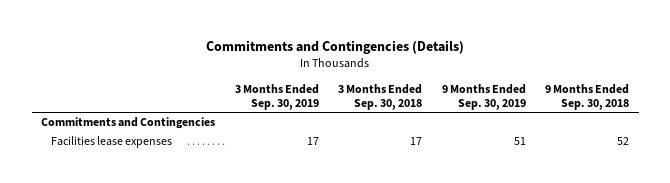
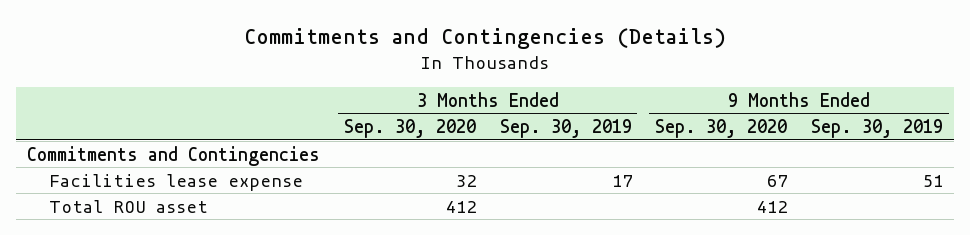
[338,83,423,110] 3 Months Ended Sep. 30, 2018 -> none
[544,83,629,110] 9 Months Ended Sep. 30, 2018 -> none
none -> [343,118,476,138] Sep. 30, 2020
none -> [655,118,788,138] Sep. 30, 2020
[50,136,172,149] Facilities lease expenses -> [48,173,303,191] Facilities lease expense
none -> [48,199,208,213] Total ROU asset

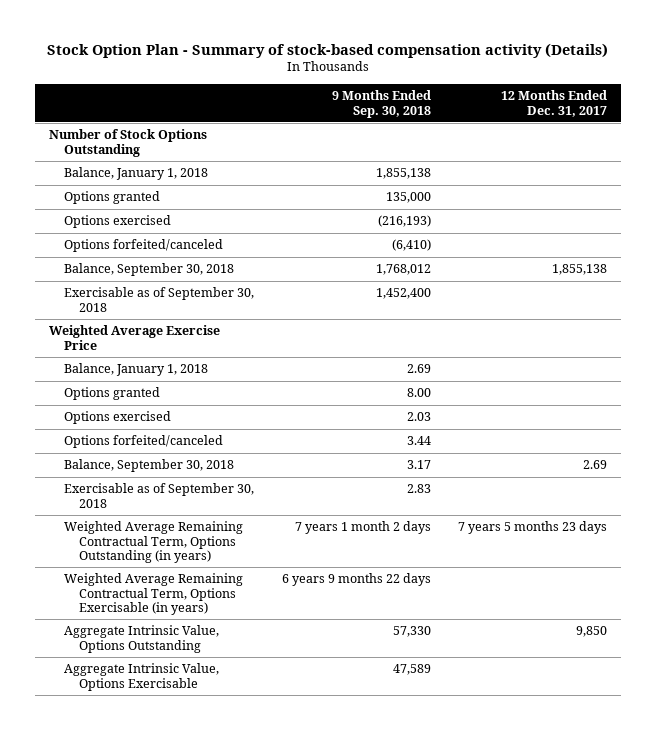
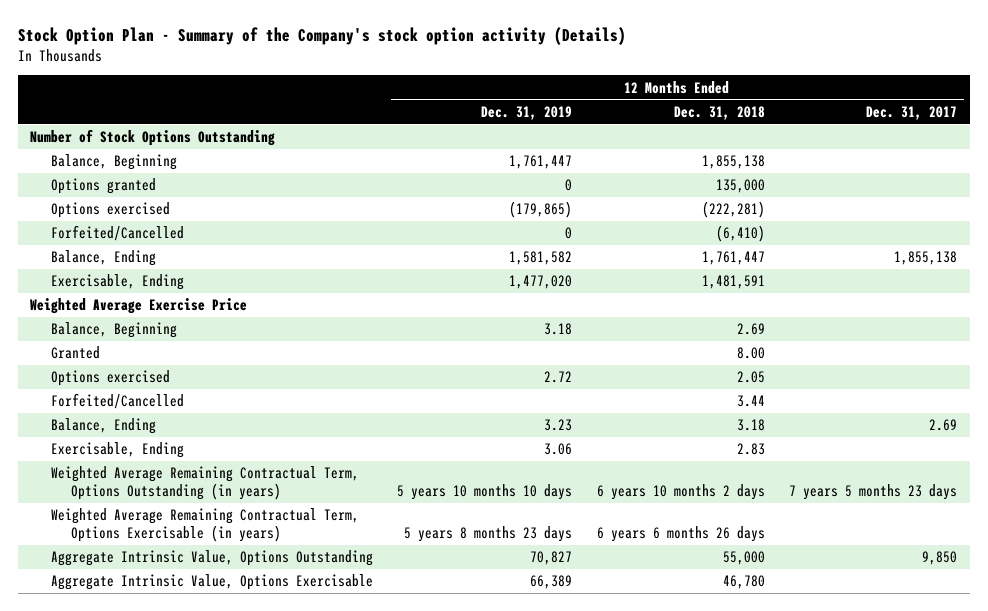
[47,42,609,58] Stock Option Plan - Summary of stock-based compensation activity (Details) -> [17,26,626,45] Stock Option Plan - Summary of the Company's stock option activity (Details)
[331,90,431,118] 9 Months Ended Sep. 30, 2018 -> none
none -> [481,105,573,120] Dec. 31, 2019
none -> [673,105,765,120] Dec. 31, 2018
[64,167,209,181] Balance, January 1, 2018 -> [50,154,177,171] Balance, Beginning
[64,239,224,253] Options forfeited/canceled -> [50,225,184,242] Forfeited/Cancelled
[64,263,235,277] Balance, September 30, 2018 -> [50,250,156,267] Balance, Ending
[64,287,255,312] Exercisable as of September 30, 2018 -> [50,274,184,291] Exercisable, Ending
[64,363,209,377] Balance, January 1, 2018 -> [50,322,177,339] Balance, Beginning
[64,387,161,401] Options granted -> [50,346,100,360] Granted
[64,435,224,449] Options forfeited/canceled -> [50,393,184,410] Forfeited/Cancelled
[64,459,235,473] Balance, September 30, 2018 -> [50,418,156,435] Balance, Ending
[64,483,255,508] Exercisable as of September 30, 2018 -> [50,442,184,459] Exercisable, Ending

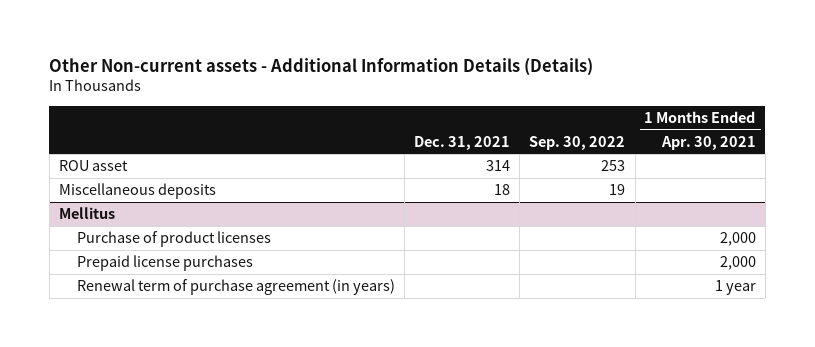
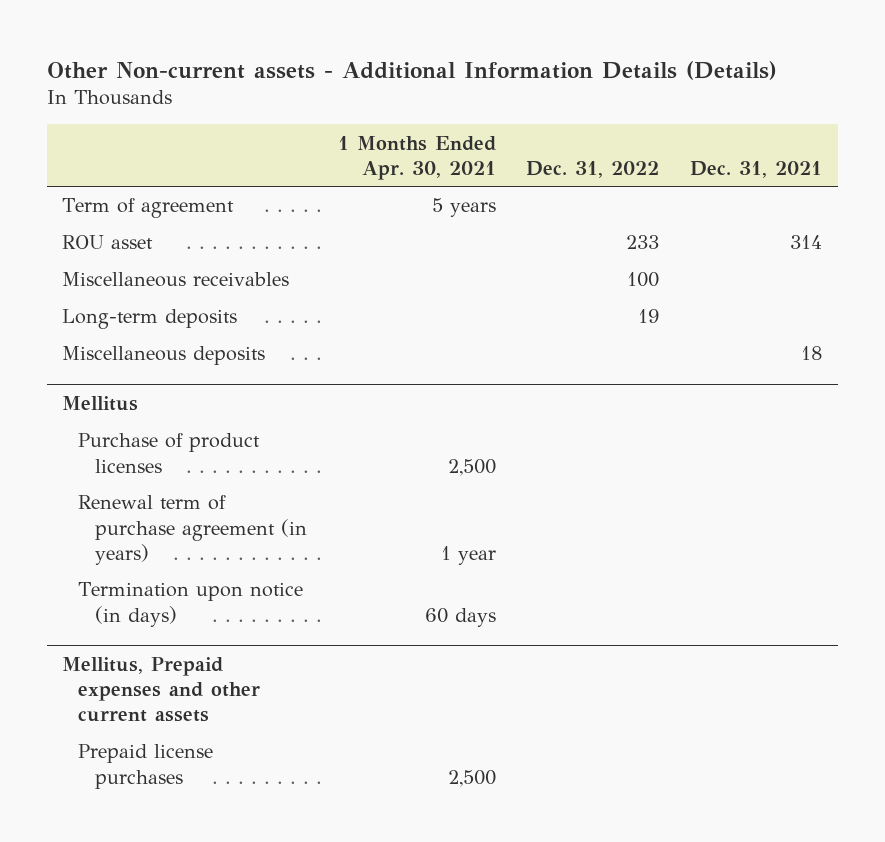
[529,135,626,150] Sep. 30, 2022 -> none
none -> [526,160,660,178] Dec. 31, 2022
none -> [62,198,235,219] Term of agreement
none -> [62,272,290,288] Miscellaneous receivables
none -> [62,309,238,330] Long-term deposits
[76,255,253,272] Prepaid license purchases -> none
[719,232,756,247] 2,000 -> [447,458,496,476] 2,500
none -> [78,582,304,627] Termination upon notice (in days)
none -> [62,656,261,723] Mellitus, Prepaid expenses and other current assets
none -> [78,744,214,789] Prepaid license purchases

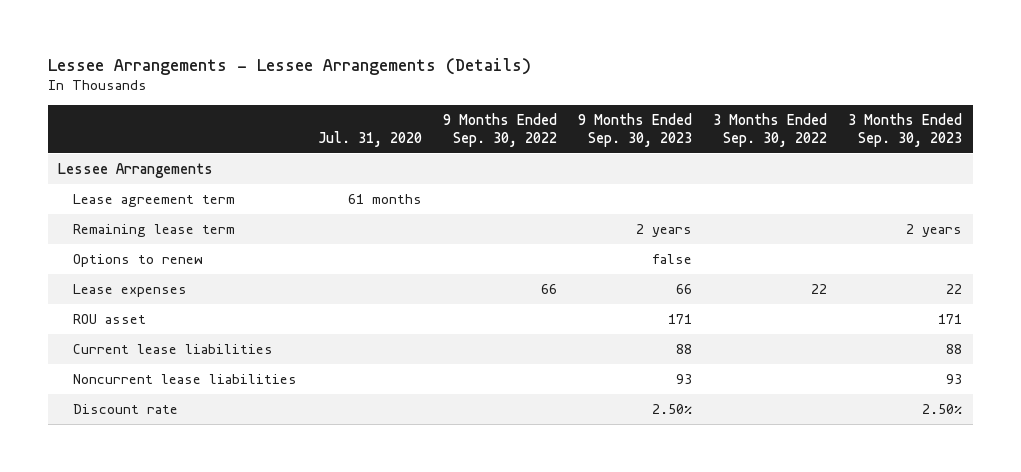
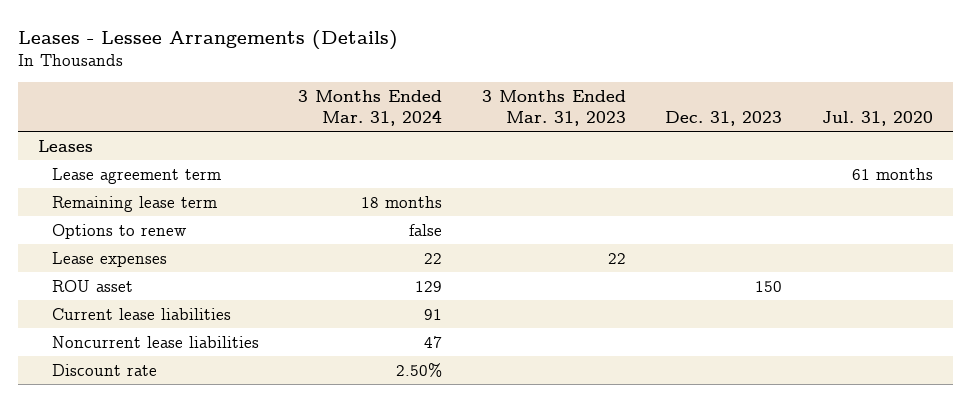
[47,57,531,75] Lessee Arrangements - Lessee Arrangements (Details) -> [18,29,399,50] Leases - Lessee Arrangements (Details)
[443,112,558,148] 9 Months Ended Sep. 30, 2022 -> none
[578,112,693,148] 9 Months Ended Sep. 30, 2023 -> none
[713,112,828,148] 3 Months Ended Sep. 30, 2022 -> none
[848,112,963,148] 3 Months Ended Sep. 30, 2023 -> none
none -> [298,89,443,127] 3 Months Ended Mar. 31, 2024
none -> [481,89,626,127] 3 Months Ended Mar. 31, 2023
none -> [665,111,783,127] Dec. 31, 2023
[58,162,214,178] Lessee Arrangements -> [37,139,93,152] Leases

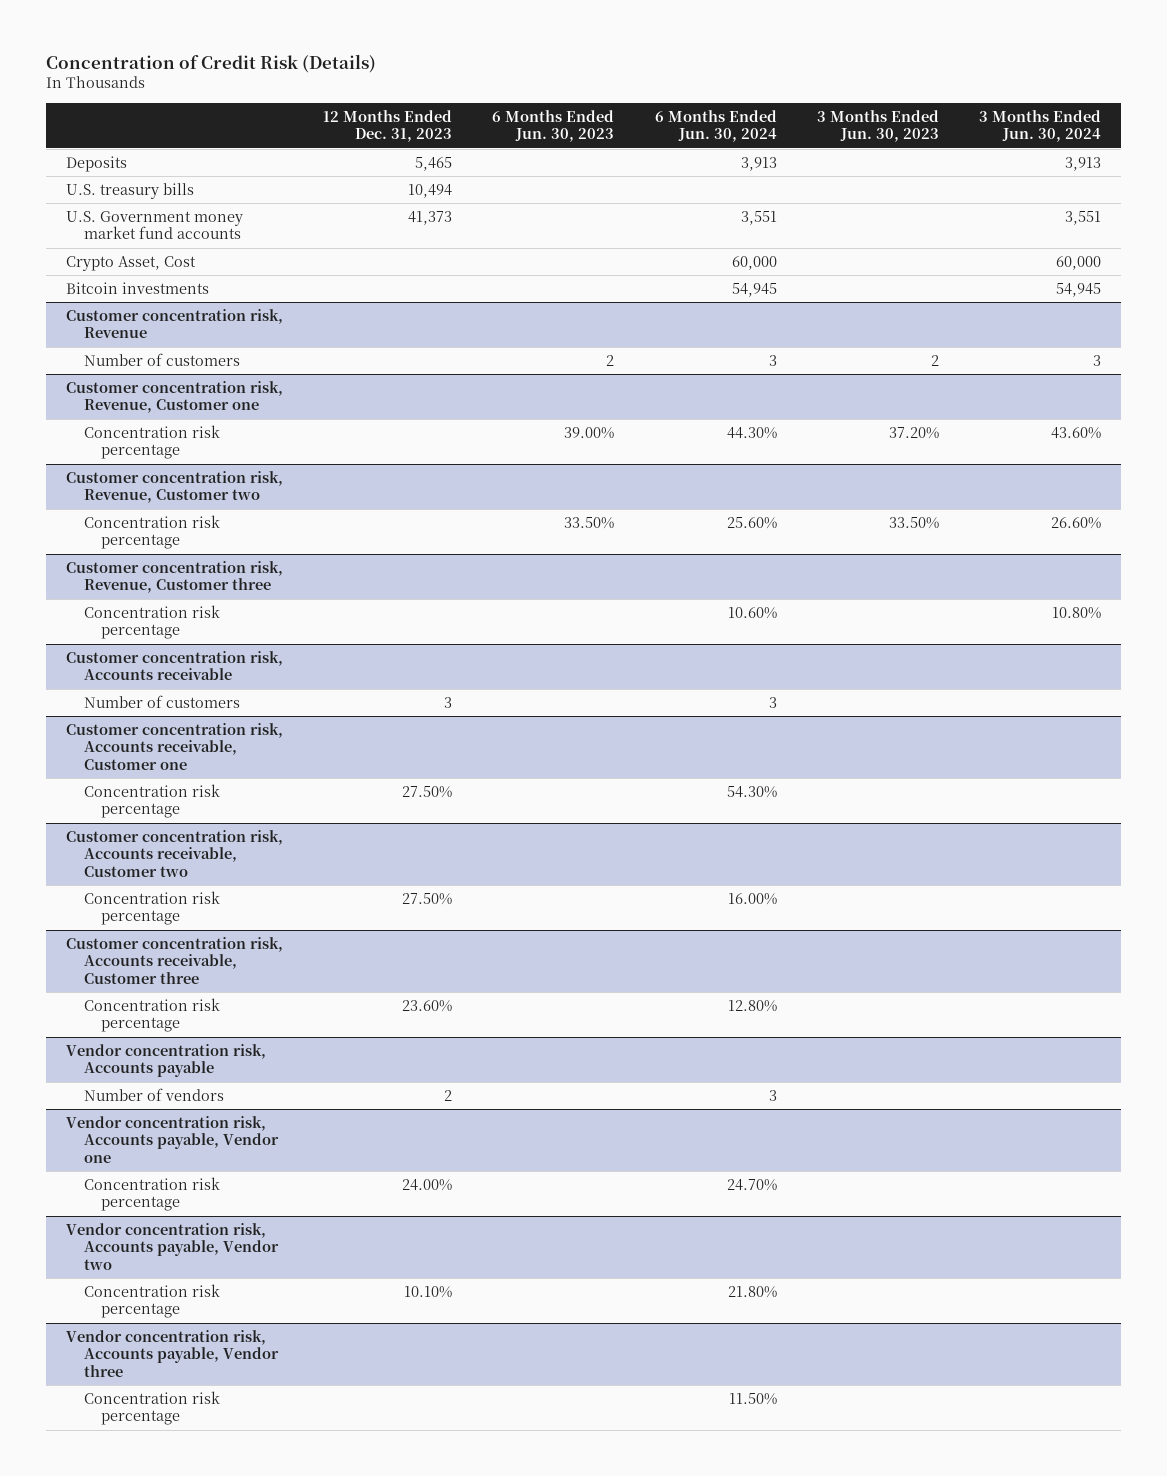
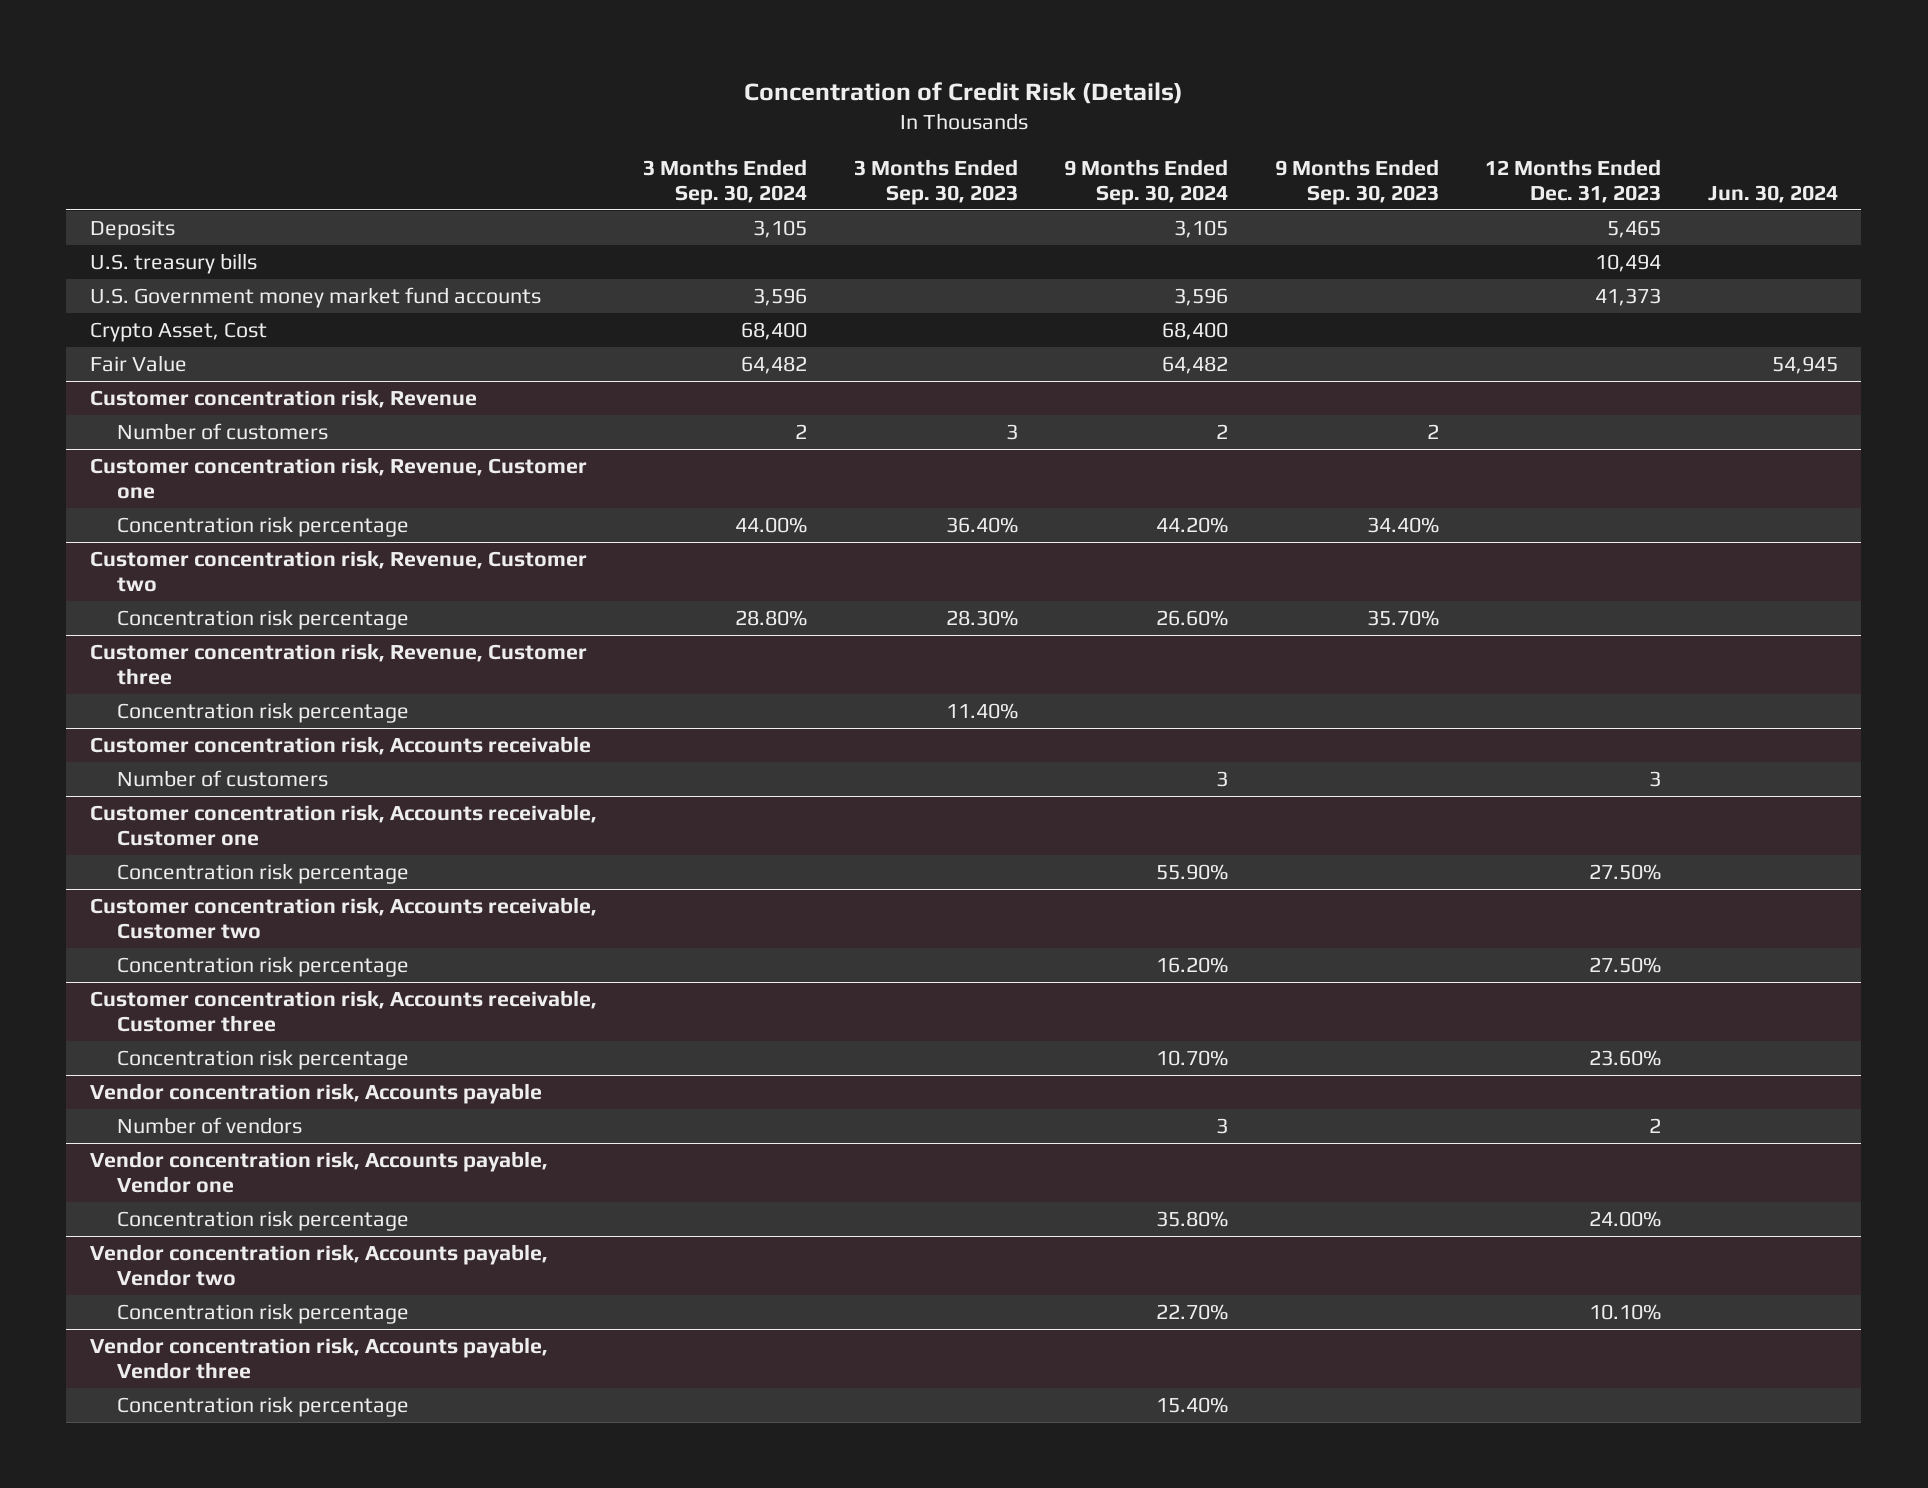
[492,110,615,143] 6 Months Ended Jun. 30, 2023 -> none
[654,110,777,143] 6 Months Ended Jun. 30, 2024 -> none
[816,110,939,143] 3 Months Ended Jun. 30, 2023 -> none
[978,110,1101,143] 3 Months Ended Jun. 30, 2024 -> none
none -> [643,158,808,206] 3 Months Ended Sep. 30, 2024
none -> [853,158,1018,206] 3 Months Ended Sep. 30, 2023
none -> [1064,158,1229,206] 9 Months Ended Sep. 30, 2024
none -> [1274,158,1439,206] 9 Months Ended Sep. 30, 2023
none -> [1707,185,1838,204] Jun. 30, 2024
[66,282,210,295] Bitcoin investments -> [89,354,187,372] Fair Value

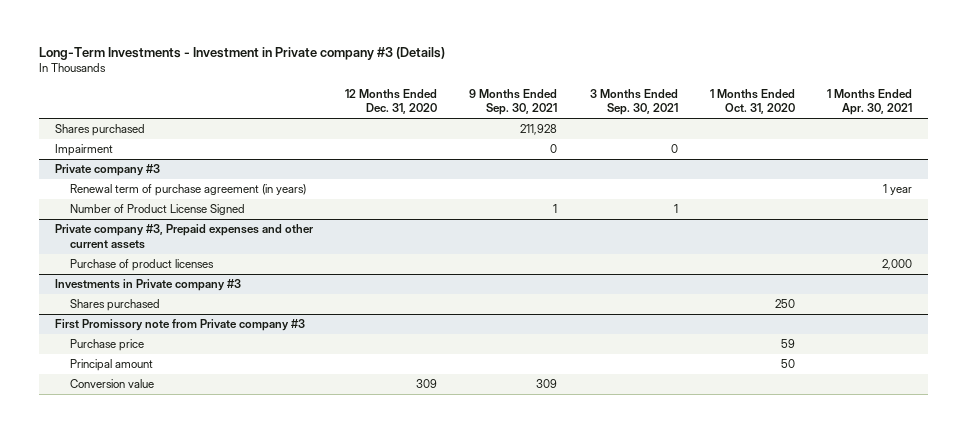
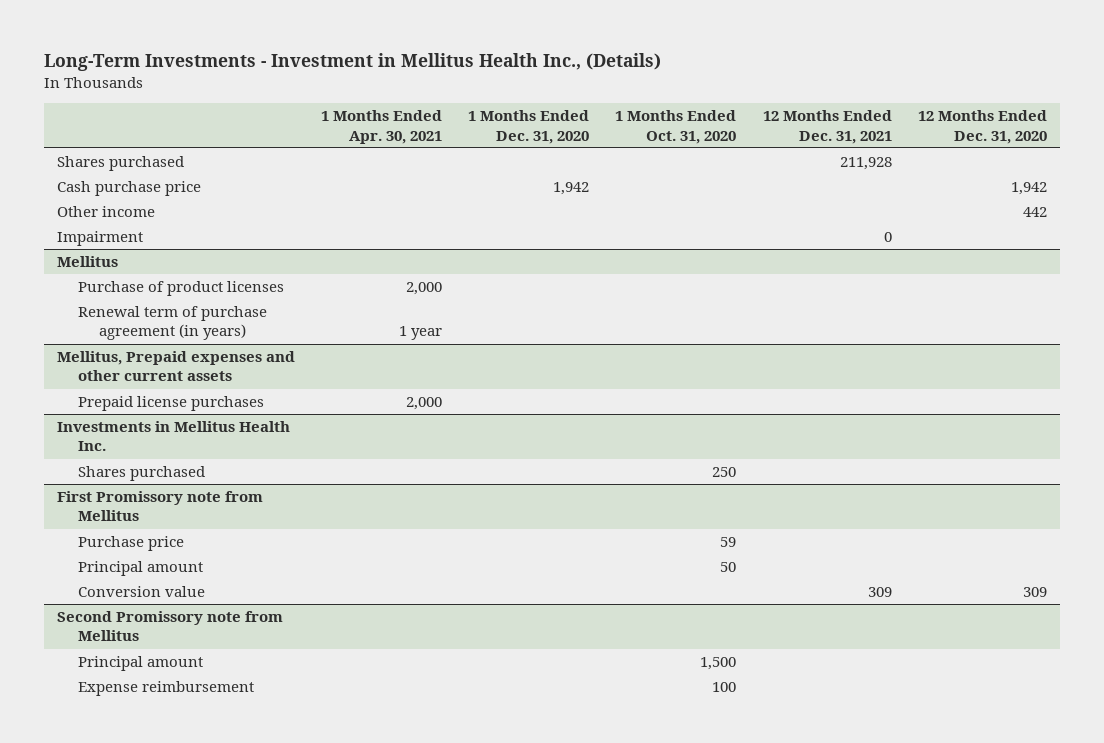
[38,46,445,60] Long-Term Investments - Investment in Private company #3 (Details) -> [43,53,661,72] Long-Term Investments - Investment in Mellitus Health Inc., (Details)
[469,88,558,116] 9 Months Ended Sep. 30, 2021 -> none
[589,88,678,116] 3 Months Ended Sep. 30, 2021 -> none
none -> [468,110,590,144] 1 Months Ended Dec. 31, 2020
none -> [762,110,892,144] 12 Months Ended Dec. 31, 2021
none -> [56,181,201,197] Cash purchase price
none -> [56,206,155,218] Other income
[55,164,161,177] Private company #3 -> [56,256,118,268] Mellitus
none -> [77,281,284,297] Purchase of product licenses
[69,204,245,216] Number of Product License Signed -> none
[69,259,214,272] Purchase of product licenses -> none
[55,224,314,249] Private company #3, Prepaid expenses and other current assets -> [56,351,295,382] Mellitus, Prepaid expenses and other current assets
none -> [77,396,264,412] Prepaid license purchases
[55,279,242,292] Investments in Private company #3 -> [56,421,290,452] Investments in Mellitus Health Inc.
[55,319,306,332] First Promissory note from Private company #3 -> [56,491,263,522] First Promissory note from Mellitus
none -> [56,611,283,642] Second Promissory note from Mellitus
none -> [77,656,203,672] Principal amount
none -> [77,681,254,697] Expense reimbursement

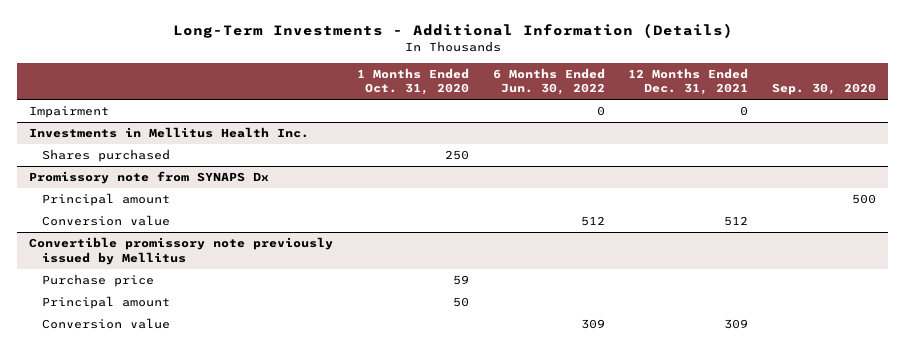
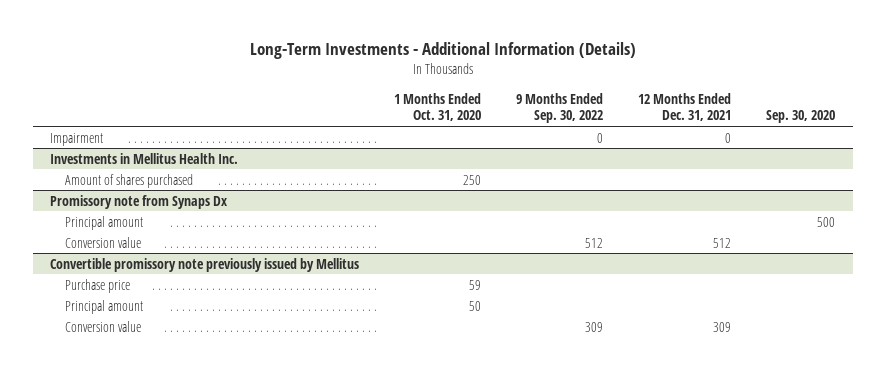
[492,68,605,96] 6 Months Ended Jun. 30, 2022 -> none
none -> [516,92,604,124] 9 Months Ended Sep. 30, 2022
[42,149,171,163] Shares purchased -> [65,173,194,188] Amount of shares purchased
[28,171,269,185] Promissory note from SYNAPS Dx -> [50,194,228,209] Promissory note from Synaps Dx

